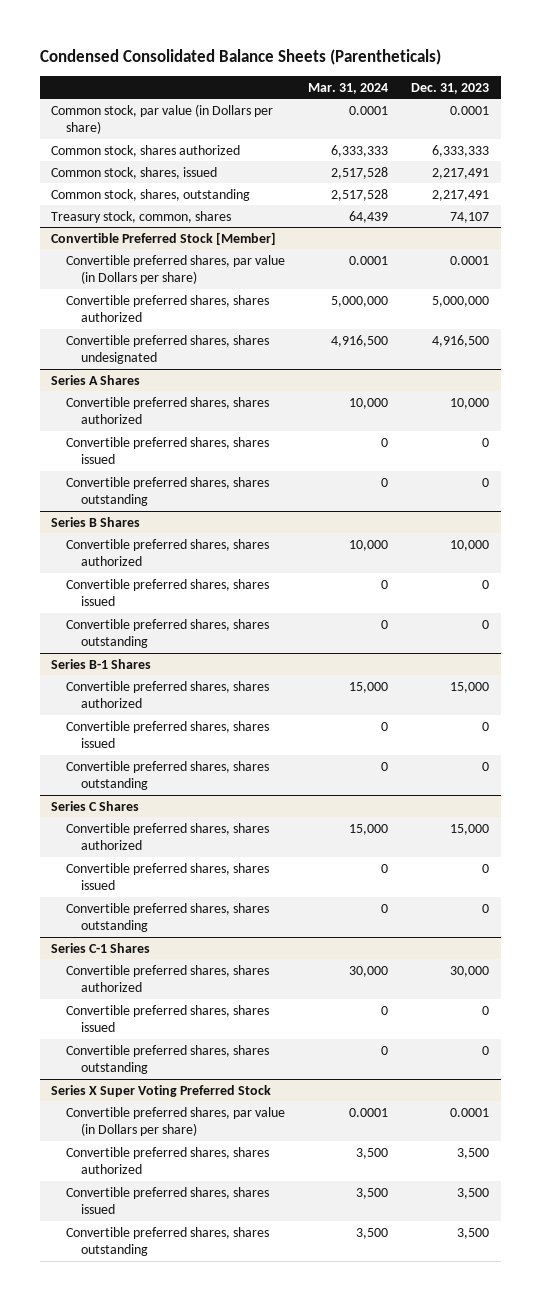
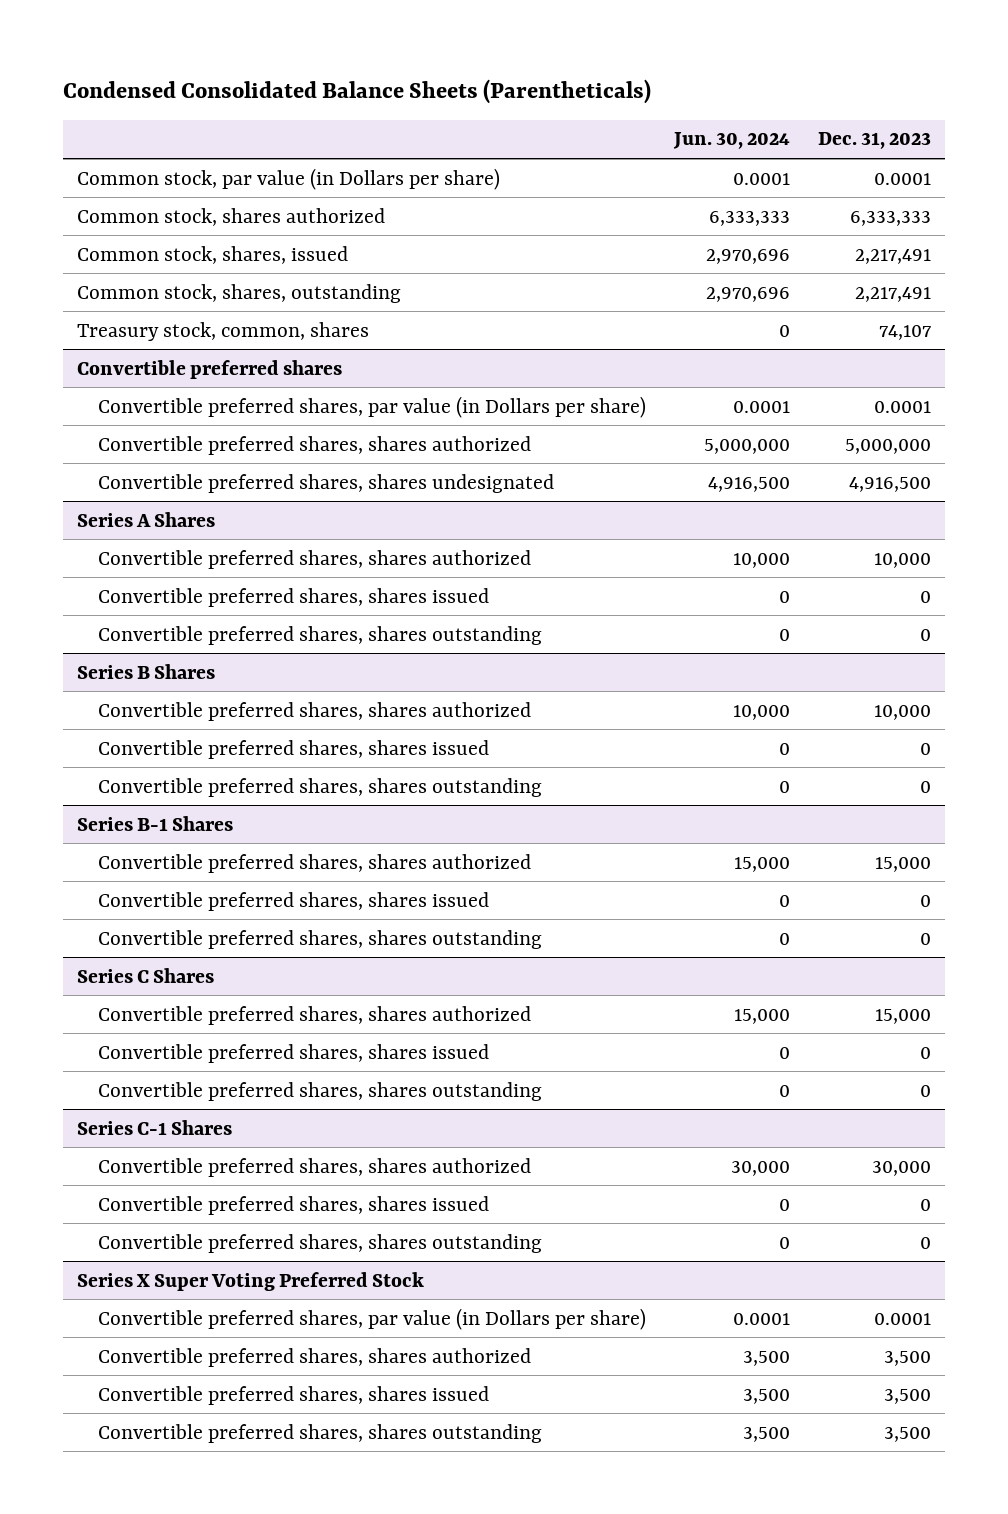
[308,82,389,94] Mar. 31, 2024 -> none
none -> [672,132,790,150] Jun. 30, 2024
[51,231,277,245] Convertible Preferred Stock [Member] -> [76,359,342,379] Convertible preferred shares

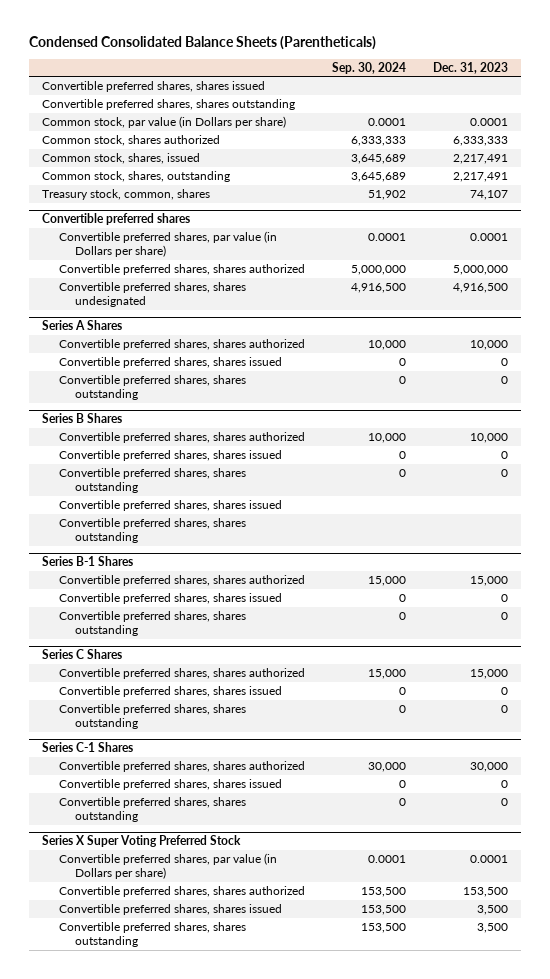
[672,132,790,150] Jun. 30, 2024 -> none
none -> [331,61,406,74] Sep. 30, 2024
none -> [42,81,266,93] Convertible preferred shares, shares issued
none -> [42,99,296,111] Convertible preferred shares, shares outstanding
none -> [58,500,282,512] Convertible preferred shares, shares issued
none -> [58,518,246,544] Convertible preferred shares, shares outstanding
[883,1350,931,1366] 3,500 -> [462,887,508,898] 153,500

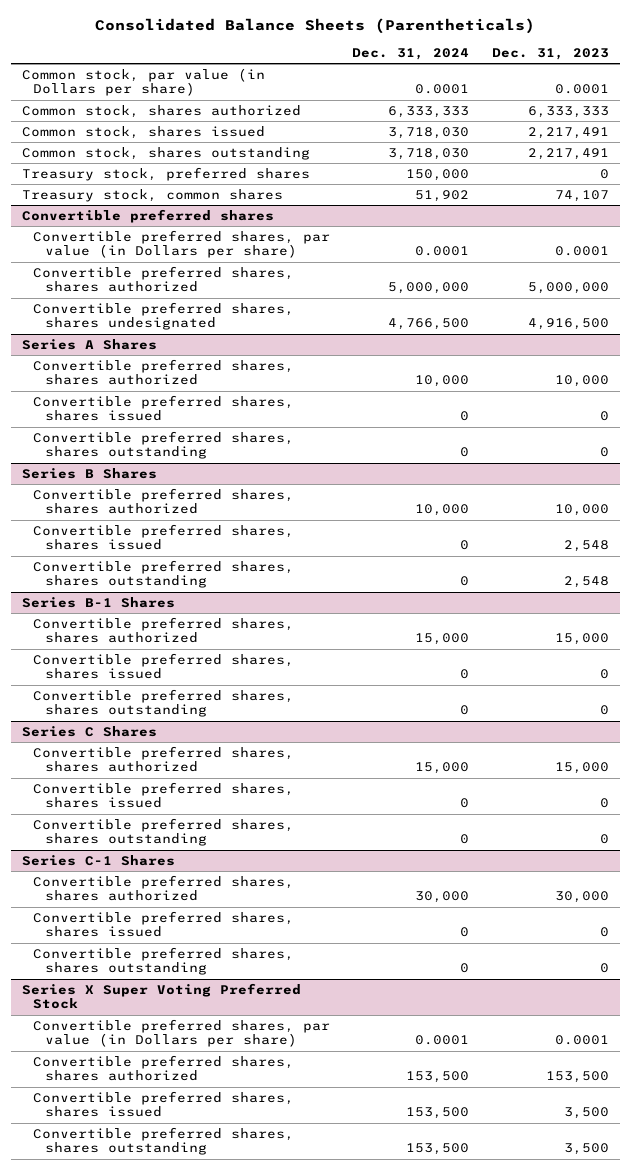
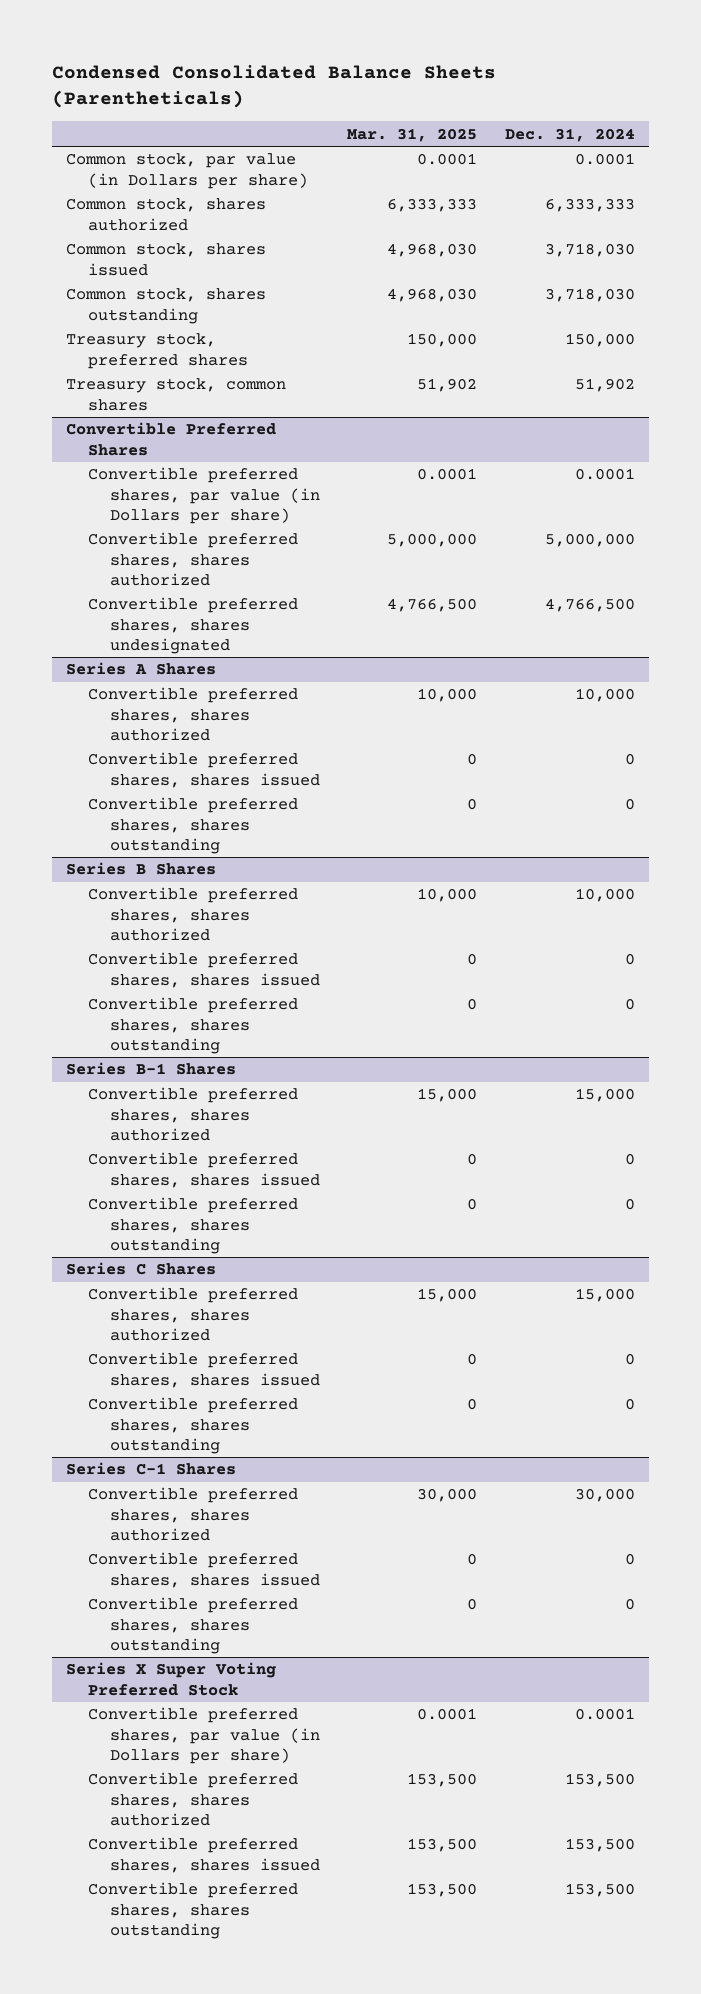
[95,17,536,34] Consolidated Balance Sheets (Parentheticals) -> [51,65,496,109] Condensed Consolidated Balance Sheets (Parentheticals)
[491,47,609,60] Dec. 31, 2023 -> none
none -> [347,127,478,142] Mar. 31, 2025
[21,209,274,224] Convertible preferred shares -> [65,422,276,456] Convertible Preferred Shares

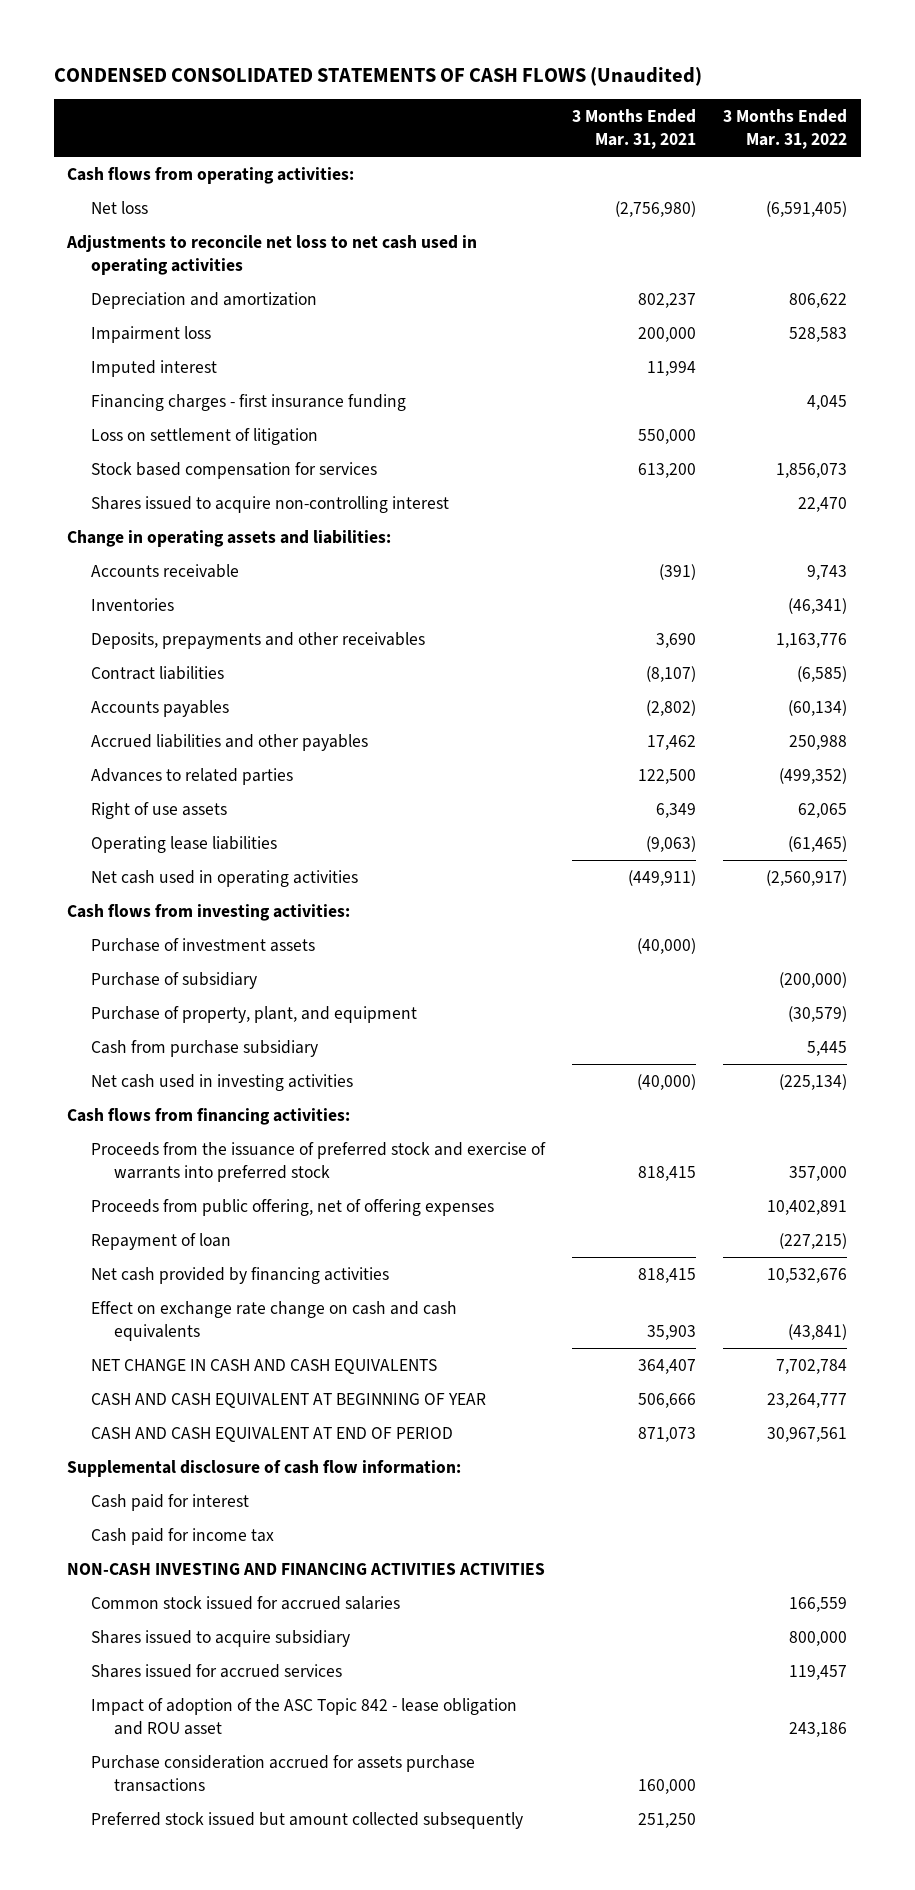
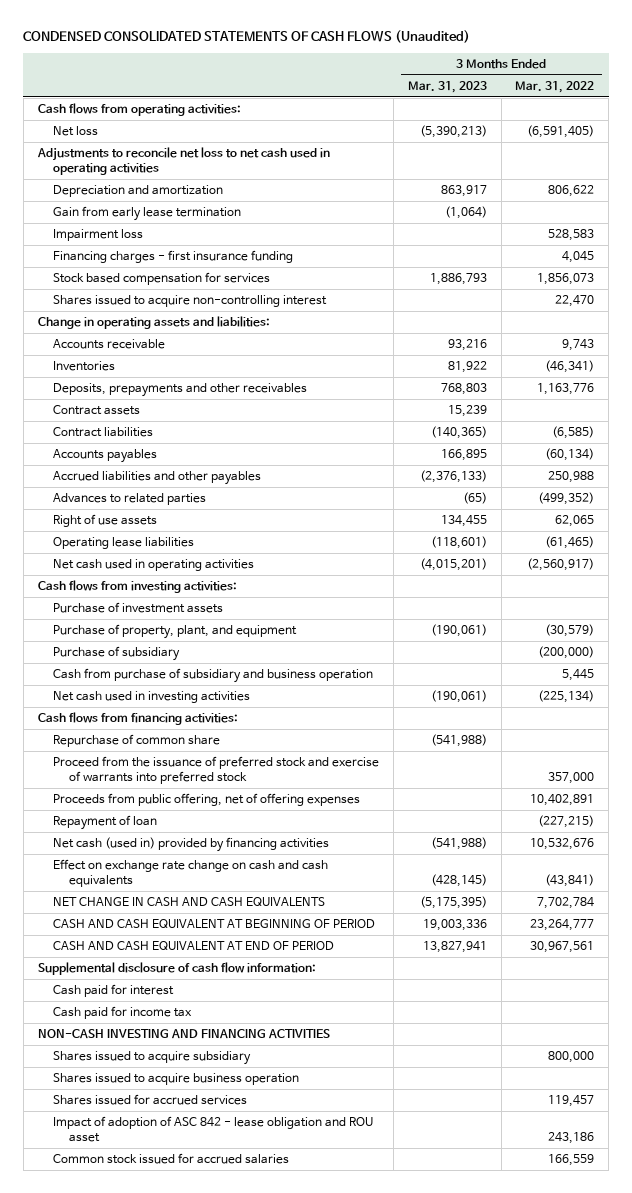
[572,109,697,150] 3 Months Ended Mar. 31, 2021 -> none
none -> [407,80,487,93] Mar. 31, 2023
none -> [53,206,242,222] Gain from early lease termination
[90,359,217,377] Imputed interest -> none
[90,427,318,445] Loss on settlement of litigation -> none
none -> [53,405,141,416] Contract assets
[90,971,257,989] Purchase of subsidiary -> [53,646,181,662] Purchase of subsidiary
[90,1039,318,1057] Cash from purchase subsidiary -> [53,668,374,684] Cash from purchase of subsidiary and business operation
none -> [53,734,221,748] Repurchase of common share
[90,1141,546,1182] Proceeds from the issuance of preferred stock and exercise of warrants into preferred stock -> [53,756,380,785] Proceed from the issuance of preferred stock and exercise of warrants into preferred stock
[90,1266,389,1284] Net cash provided by financing activities -> [53,837,330,853] Net cash (used in) provided by financing activities
[90,1392,486,1408] CASH AND CASH EQUIVALENT AT BEGINNING OF YEAR -> [53,919,376,929] CASH AND CASH EQUIVALENT AT BEGINNING OF PERIOD
[67,1562,546,1575] NON-CASH INVESTING AND FINANCING ACTIVITIES ACTIVITIES -> [37,1029,330,1040] NON-CASH INVESTING AND FINANCING ACTIVITIES
none -> [53,1073,300,1086] Shares issued to acquire business operation
[90,1754,475,1792] Purchase consideration accrued for assets purchase transactions -> none
[90,1811,523,1829] Preferred stock issued but amount collected subsequently -> none
[90,1697,517,1735] Impact of adoption of the ASC Topic 842 - lease obligation and ROU asset -> [53,1116,374,1143] Impact of adoption of ASC 842 - lease obligation and ROU asset
[90,1595,400,1610] Common stock issued for accrued salaries -> [53,1153,290,1165] Common stock issued for accrued salaries

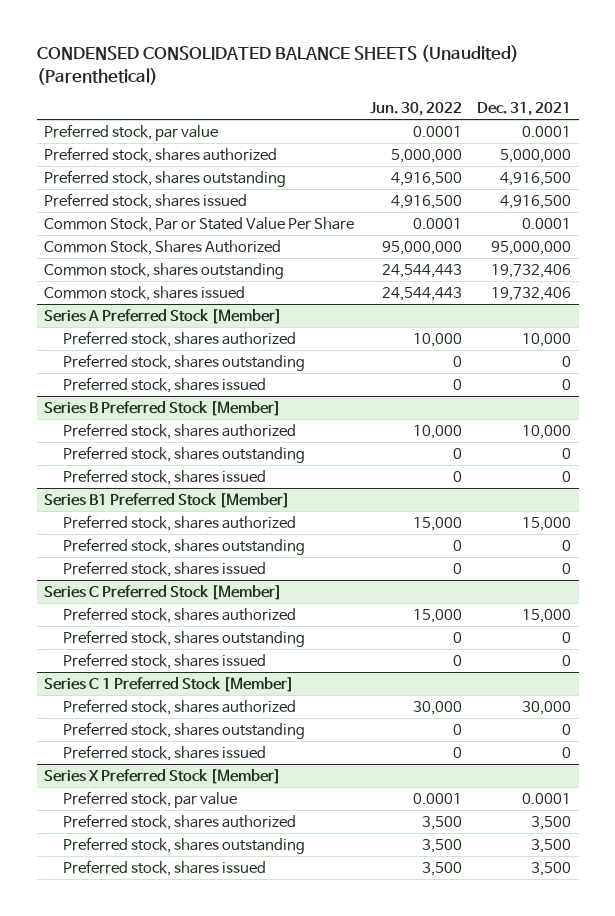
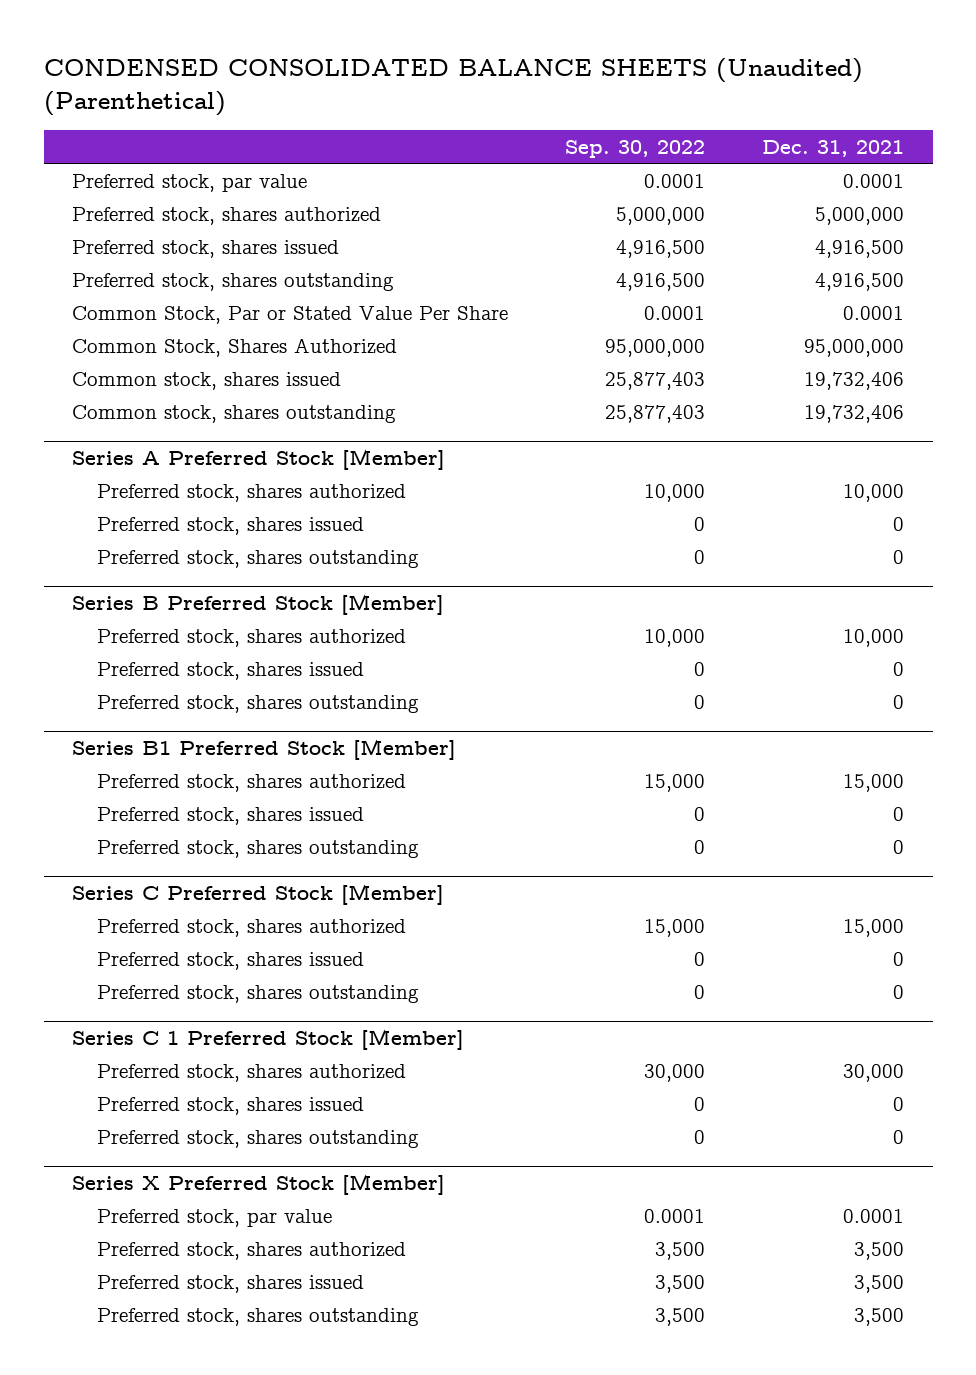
[369,101,462,116] Jun. 30, 2022 -> none
none -> [565,139,706,158] Sep. 30, 2022
[44,169,287,187] Preferred stock, shares outstanding -> [72,272,395,291] Preferred stock, shares outstanding
[44,262,285,279] Common stock, shares outstanding -> [72,404,397,423] Common stock, shares outstanding
[63,353,306,371] Preferred stock, shares outstanding -> [96,549,419,568] Preferred stock, shares outstanding
[63,445,306,463] Preferred stock, shares outstanding -> [96,694,419,713] Preferred stock, shares outstanding
[63,537,306,555] Preferred stock, shares outstanding -> [96,839,419,858] Preferred stock, shares outstanding
[63,629,306,647] Preferred stock, shares outstanding -> [96,984,419,1003] Preferred stock, shares outstanding
[63,721,306,739] Preferred stock, shares outstanding -> [96,1129,419,1148] Preferred stock, shares outstanding
[63,836,306,854] Preferred stock, shares outstanding -> [96,1307,419,1326] Preferred stock, shares outstanding

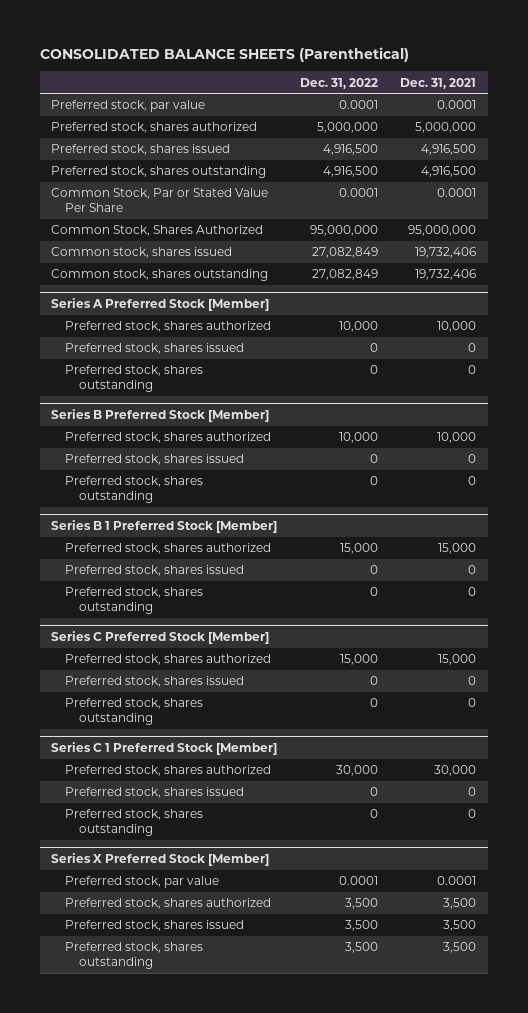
[43,58,863,117] CONDENSED CONSOLIDATED BALANCE SHEETS (Unaudited) (Parenthetical) -> [40,47,410,63] CONSOLIDATED BALANCE SHEETS (Parenthetical)
[565,139,706,158] Sep. 30, 2022 -> none
none -> [299,77,378,89] Dec. 31, 2022
[72,738,457,760] Series B1 Preferred Stock [Member] -> [51,519,278,533] Series B 1 Preferred Stock [Member]

